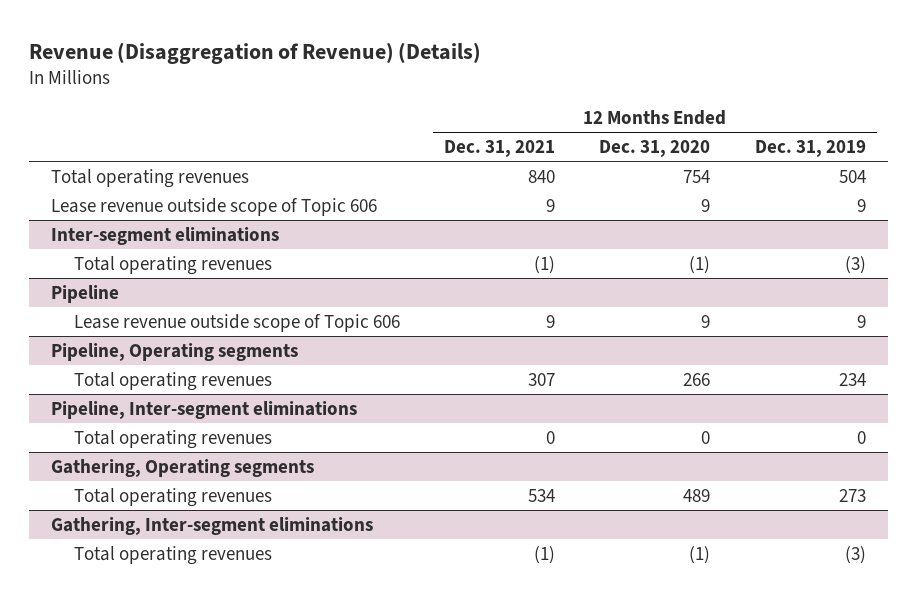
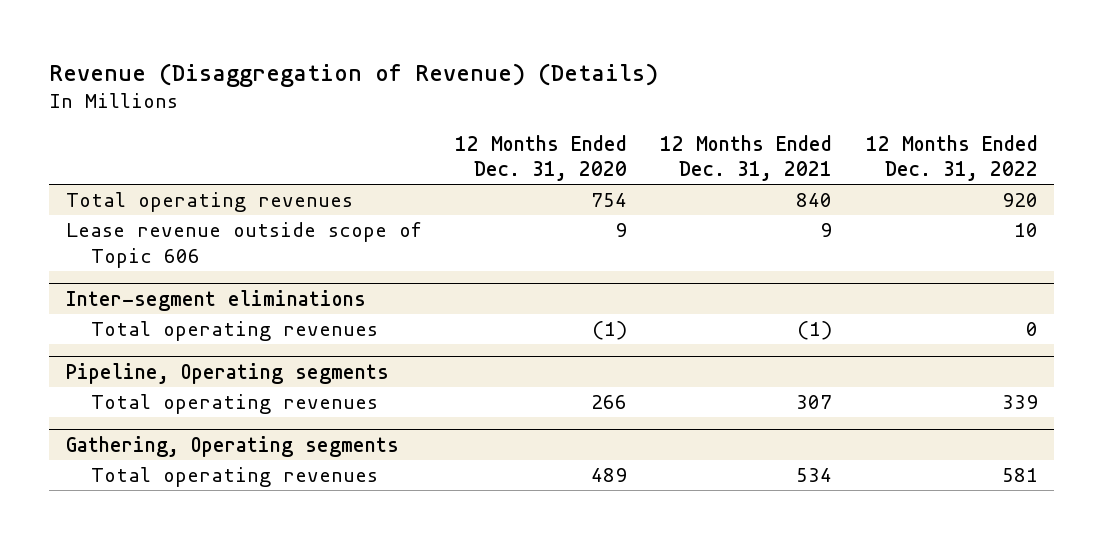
[754,139,866,157] Dec. 31, 2019 -> none
none -> [865,135,1038,182] 12 Months Ended Dec. 31, 2022
[51,284,120,303] Pipeline -> none
[74,313,401,332] Lease revenue outside scope of Topic 606 -> none
[51,400,358,419] Pipeline, Inter-segment eliminations -> none
[74,429,273,449] Total operating revenues -> none
[51,516,374,535] Gathering, Inter-segment eliminations -> none
[74,545,273,565] Total operating revenues -> none

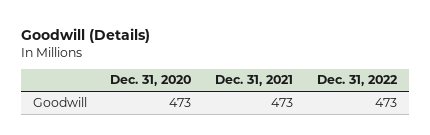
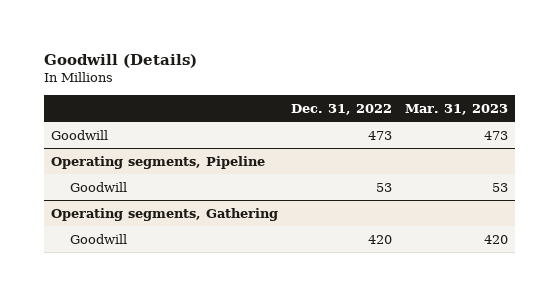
[110,75,192,87] Dec. 31, 2020 -> none
[215,75,294,87] Dec. 31, 2021 -> none
none -> [404,104,508,116] Mar. 31, 2023
none -> [50,155,265,169] Operating segments, Pipeline
none -> [69,181,127,192] Goodwill
none -> [50,207,278,221] Operating segments, Gathering
none -> [69,233,127,244] Goodwill

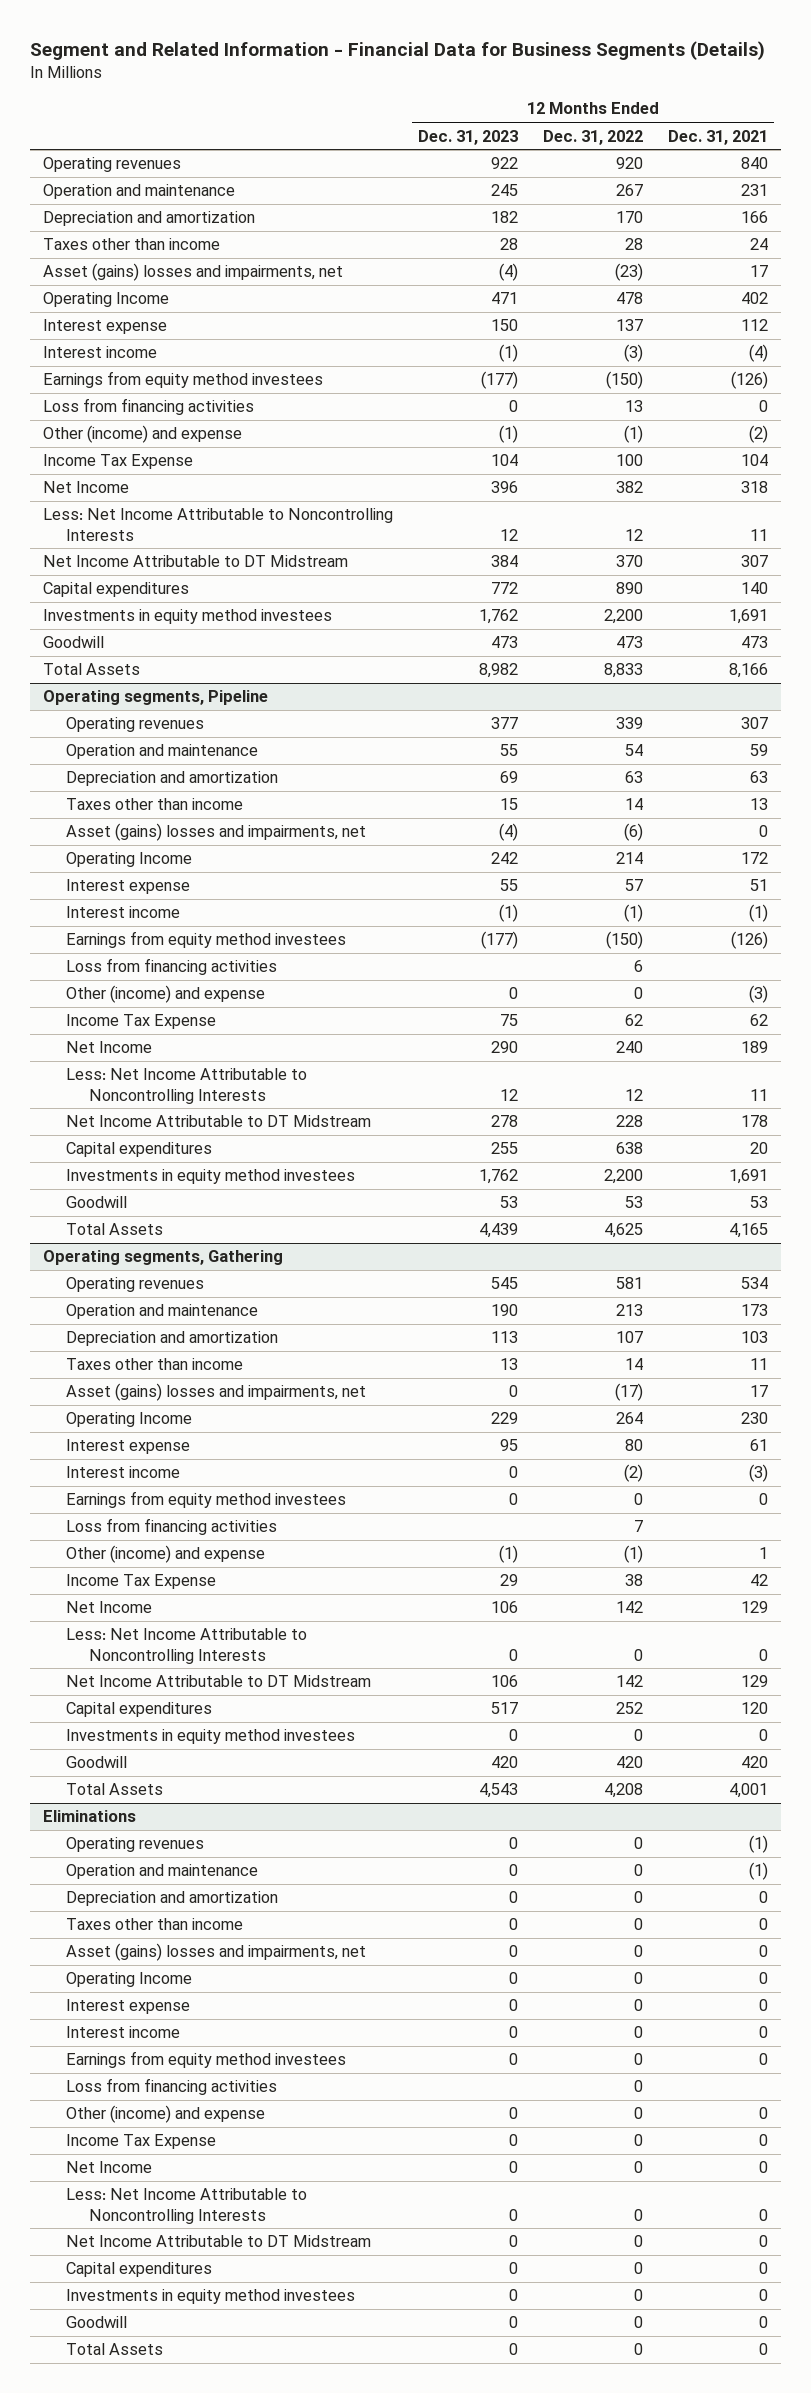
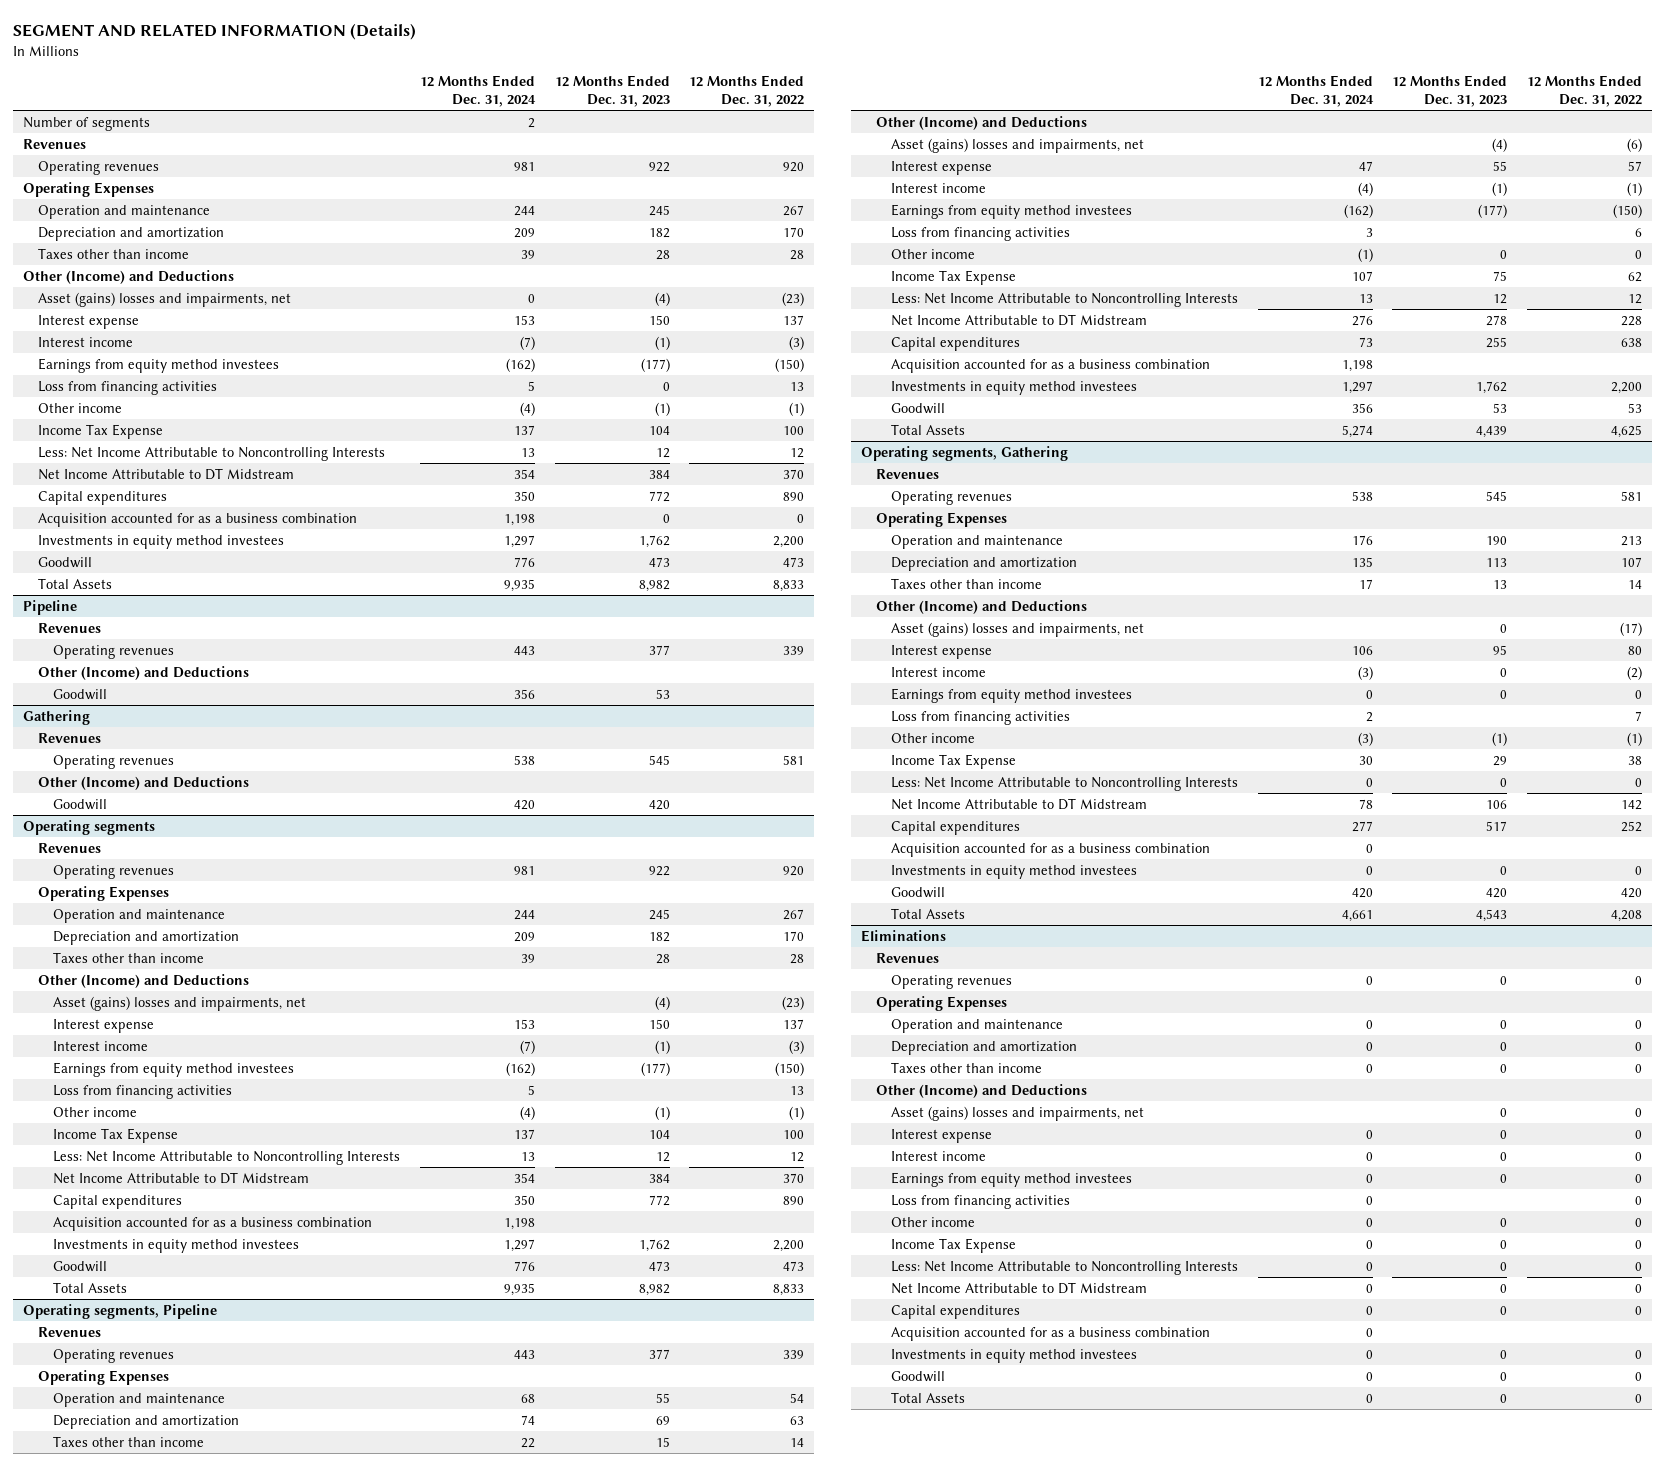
[30,40,766,60] Segment and Related Information - Financial Data for Business Segments (Details) -> [13,22,417,40] SEGMENT AND RELATED INFORMATION (Details)
[668,129,769,145] Dec. 31, 2021 -> none
none -> [419,74,536,107] 12 Months Ended Dec. 31, 2024
none -> [23,116,151,131] Number of segments
none -> [23,138,87,149] Revenues
none -> [23,181,155,197] Operating Expenses
none -> [23,269,235,284] Other (Income) and Deductions
[42,292,169,308] Operating Income -> none
[42,425,242,444] Other (income) and expense -> [38,402,123,413] Other income
[42,481,129,494] Net Income -> none
none -> [38,512,358,527] Acquisition accounted for as a business combination
none -> [23,599,78,615] Pipeline
none -> [38,622,102,633] Revenues
none -> [53,644,175,659] Operating revenues
none -> [38,665,250,680] Other (Income) and Deductions
none -> [53,688,108,700] Goodwill
none -> [23,709,91,725] Gathering
none -> [38,732,102,743] Revenues
none -> [53,754,175,769] Operating revenues
none -> [38,775,250,790] Other (Income) and Deductions
none -> [53,798,108,810] Goodwill
none -> [23,819,156,835] Operating segments
none -> [38,842,102,853] Revenues
none -> [53,864,175,879] Operating revenues
none -> [38,885,170,901] Operating Expenses
none -> [53,908,226,923] Operation and maintenance
none -> [53,930,240,945] Depreciation and amortization
none -> [53,951,205,963] Taxes other than income
none -> [38,973,250,988] Other (Income) and Deductions
none -> [53,995,307,1011] Asset (gains) losses and impairments, net
none -> [53,1018,155,1033] Interest expense
none -> [53,1040,149,1051] Interest income
none -> [53,1061,295,1077] Earnings from equity method investees
none -> [53,1084,233,1099] Loss from financing activities
none -> [53,1106,138,1117] Other income
none -> [53,1127,179,1143] Income Tax Expense
none -> [53,1150,401,1165] Less: Net Income Attributable to Noncontrolling Interests
none -> [53,1171,310,1184] Net Income Attributable to DT Midstream
none -> [53,1194,183,1209] Capital expenditures
none -> [53,1216,373,1231] Acquisition accounted for as a business combination
none -> [53,1238,300,1253] Investments in equity method investees
none -> [53,1260,108,1272] Goodwill
none -> [53,1281,128,1293] Total Assets
none -> [38,1326,102,1337] Revenues
none -> [38,1369,170,1385] Operating Expenses
none -> [875,115,1087,130] Other (Income) and Deductions
[65,852,192,868] Operating Income -> none
[65,985,265,1004] Other (income) and expense -> [890,248,975,259] Other income
[65,1041,152,1054] Net Income -> none
none -> [890,358,1210,373] Acquisition accounted for as a business combination
none -> [875,468,939,479] Revenues
none -> [875,511,1007,527] Operating Expenses
none -> [875,599,1087,614] Other (Income) and Deductions
[65,1412,192,1428] Operating Income -> none
[65,1545,265,1564] Other (income) and expense -> [890,732,975,743] Other income
[65,1601,152,1614] Net Income -> none
none -> [890,842,1210,857] Acquisition accounted for as a business combination
none -> [875,952,939,963] Revenues
none -> [875,995,1007,1011] Operating Expenses
none -> [875,1083,1087,1098] Other (Income) and Deductions
[65,1972,192,1988] Operating Income -> none
[65,2105,265,2124] Other (income) and expense -> [890,1216,975,1227] Other income
[65,2161,152,2174] Net Income -> none
none -> [890,1326,1210,1341] Acquisition accounted for as a business combination

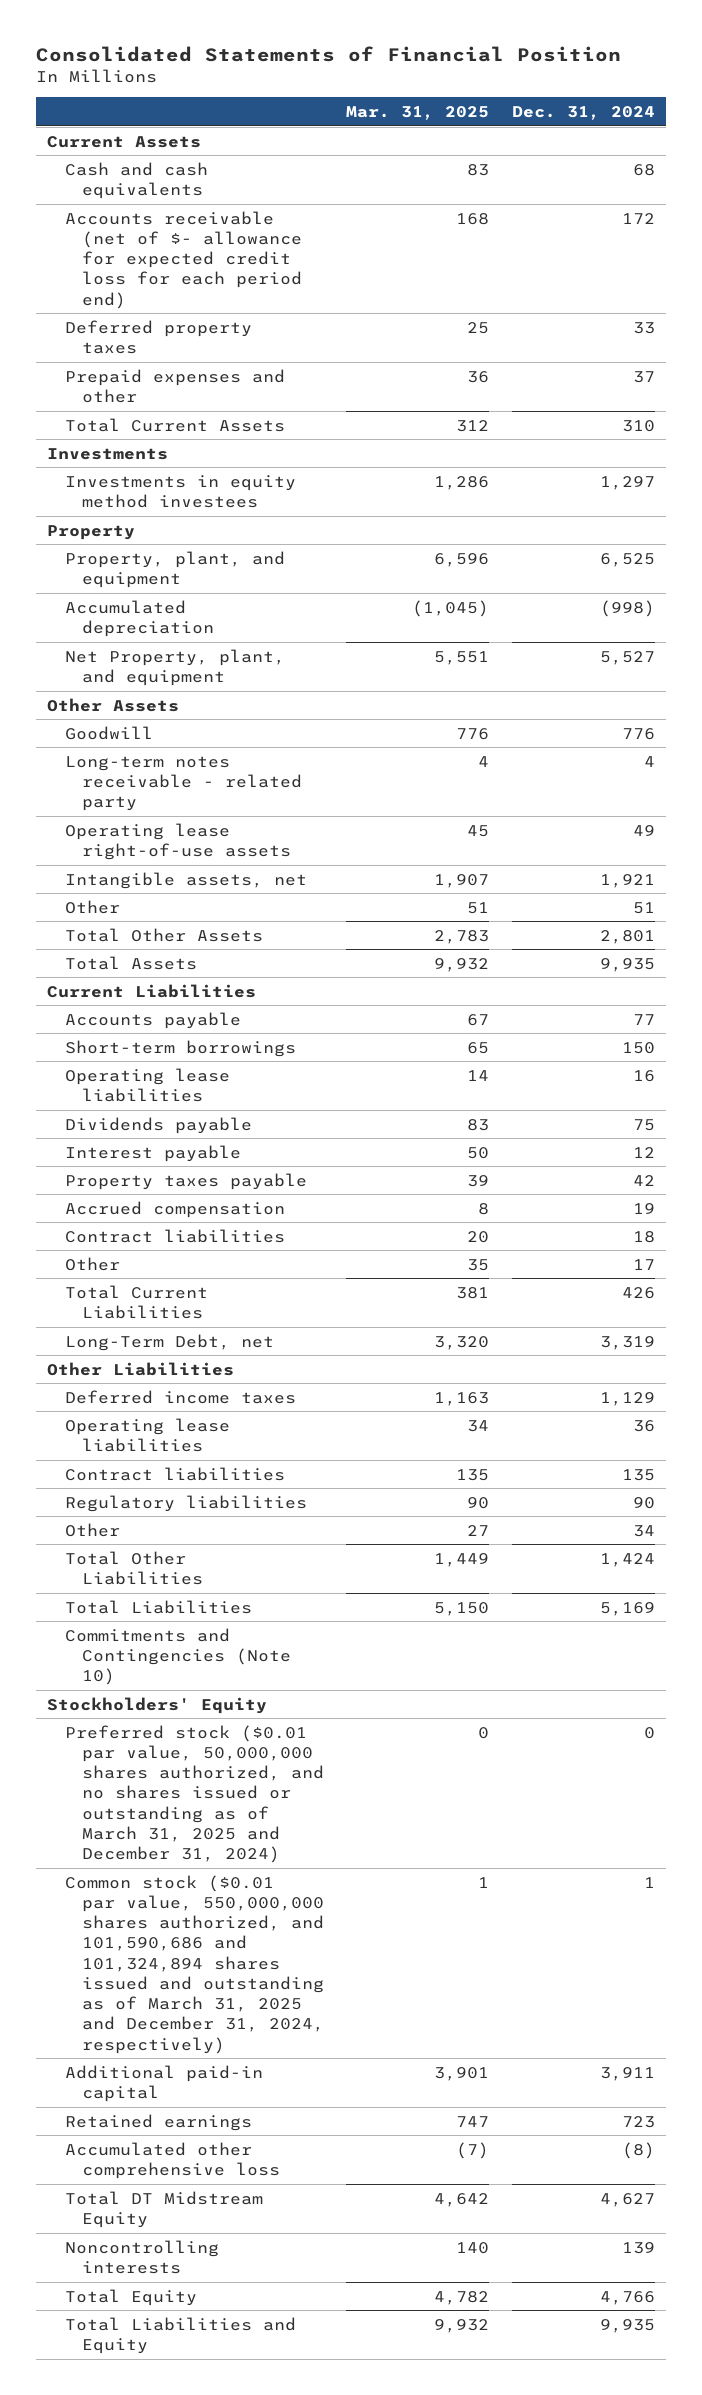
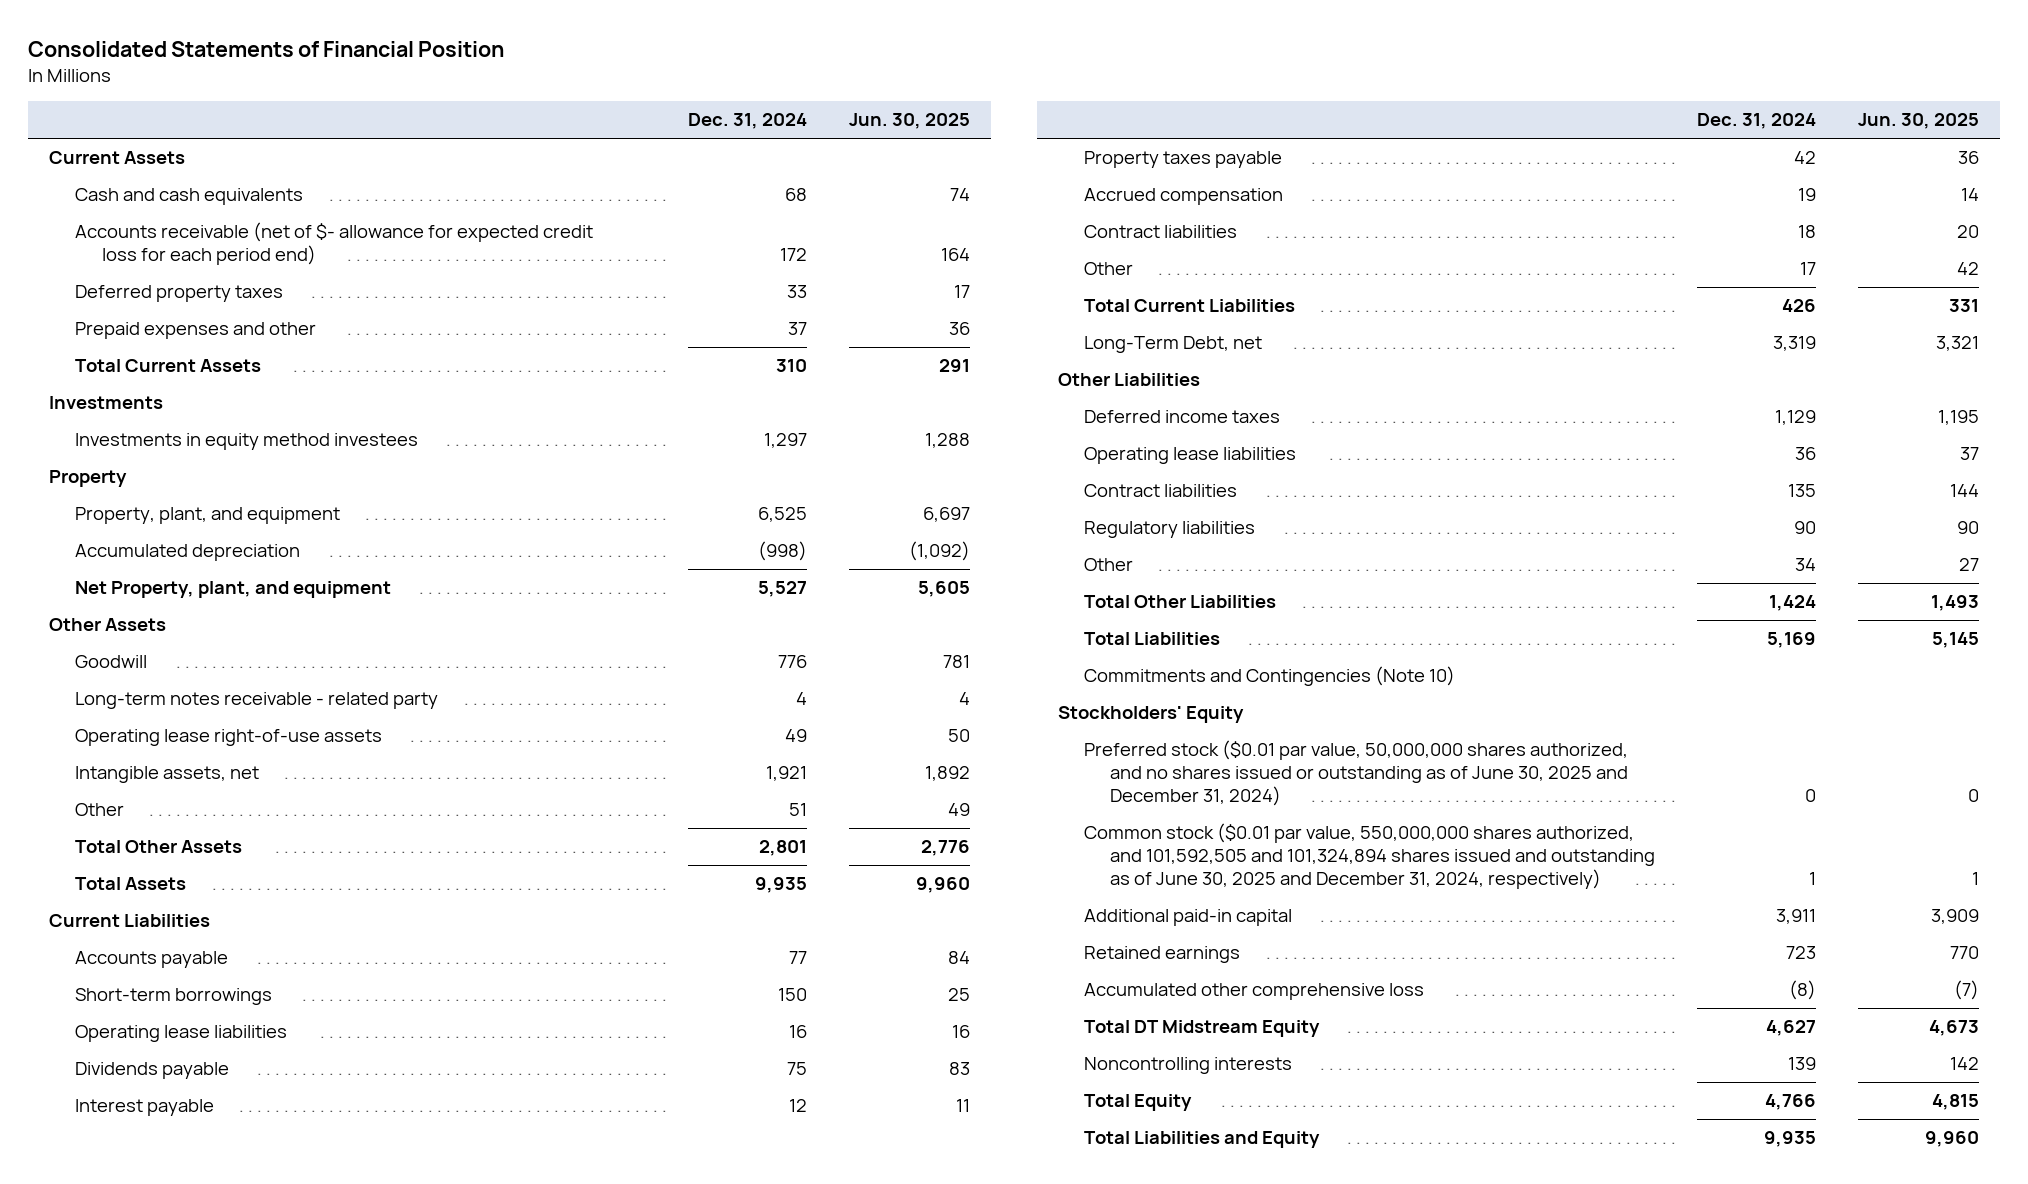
[346,106,490,121] Mar. 31, 2025 -> none
none -> [849,113,971,130] Jun. 30, 2025
[64,1724,324,1864] Preferred stock ($0.01 par value, 50,000,000 shares authorized, and no shares issued or outstanding as of March 31, 2025 and December 31, 2024) -> [1084,740,1629,807] Preferred stock ($0.01 par value, 50,000,000 shares authorized, and no shares issued or outstanding as of June 30, 2025 and December 31, 2024)
[64,1874,324,2054] Common stock ($0.01 par value, 550,000,000 shares authorized, and 101,590,686 and 101,324,894 shares issued and outstanding as of March 31, 2025 and December 31, 2024, respectively) -> [1084,823,1656,890] Common stock ($0.01 par value, 550,000,000 shares authorized, and 101,592,505 and 101,324,894 shares issued and outstanding as of June 30, 2025 and December 31, 2024, respectively)

